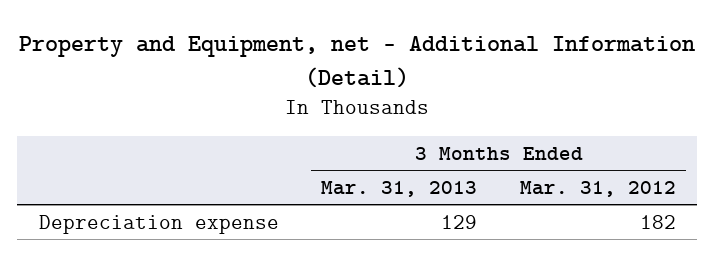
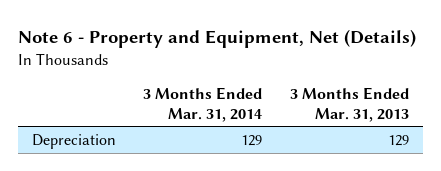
[19,36,696,89] Property and Equipment, net - Additional Information (Detail) -> [18,29,417,49] Note 6 - Property and Equipment, Net (Details)
[519,180,676,197] Mar. 31, 2012 -> none
none -> [143,87,263,122] 3 Months Ended Mar. 31, 2014
[38,214,279,234] Depreciation expense -> [31,134,116,150] Depreciation

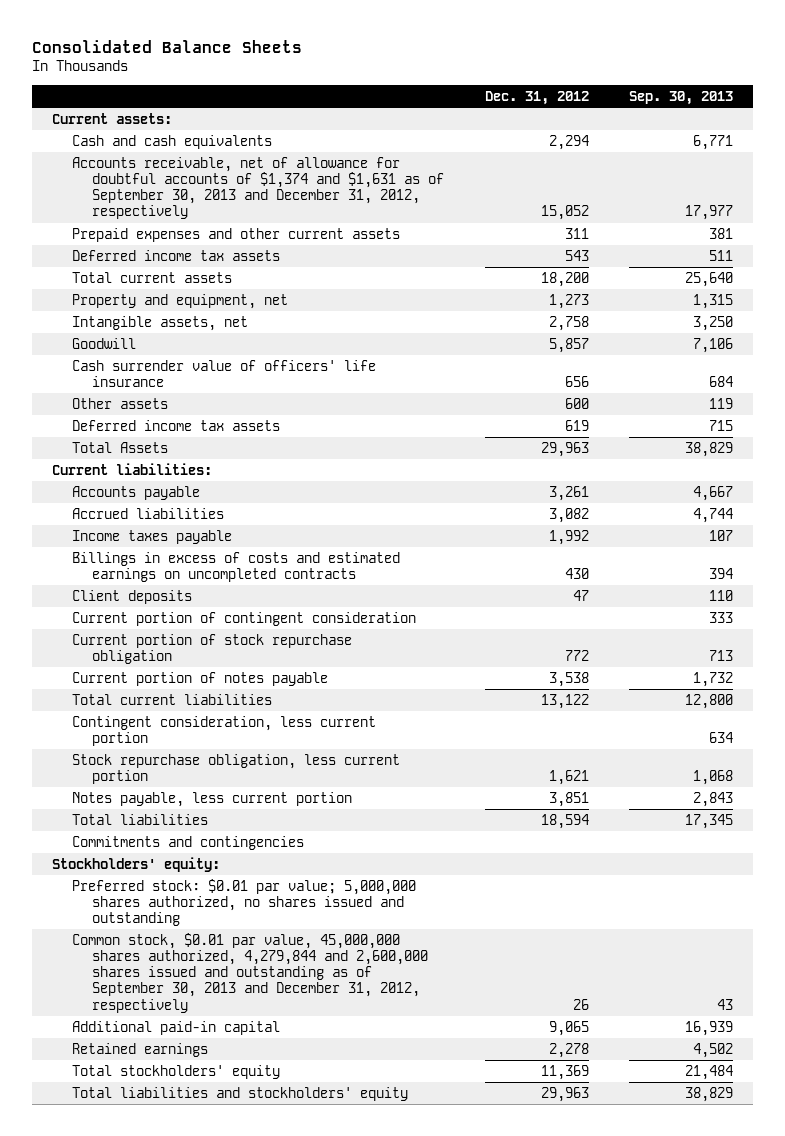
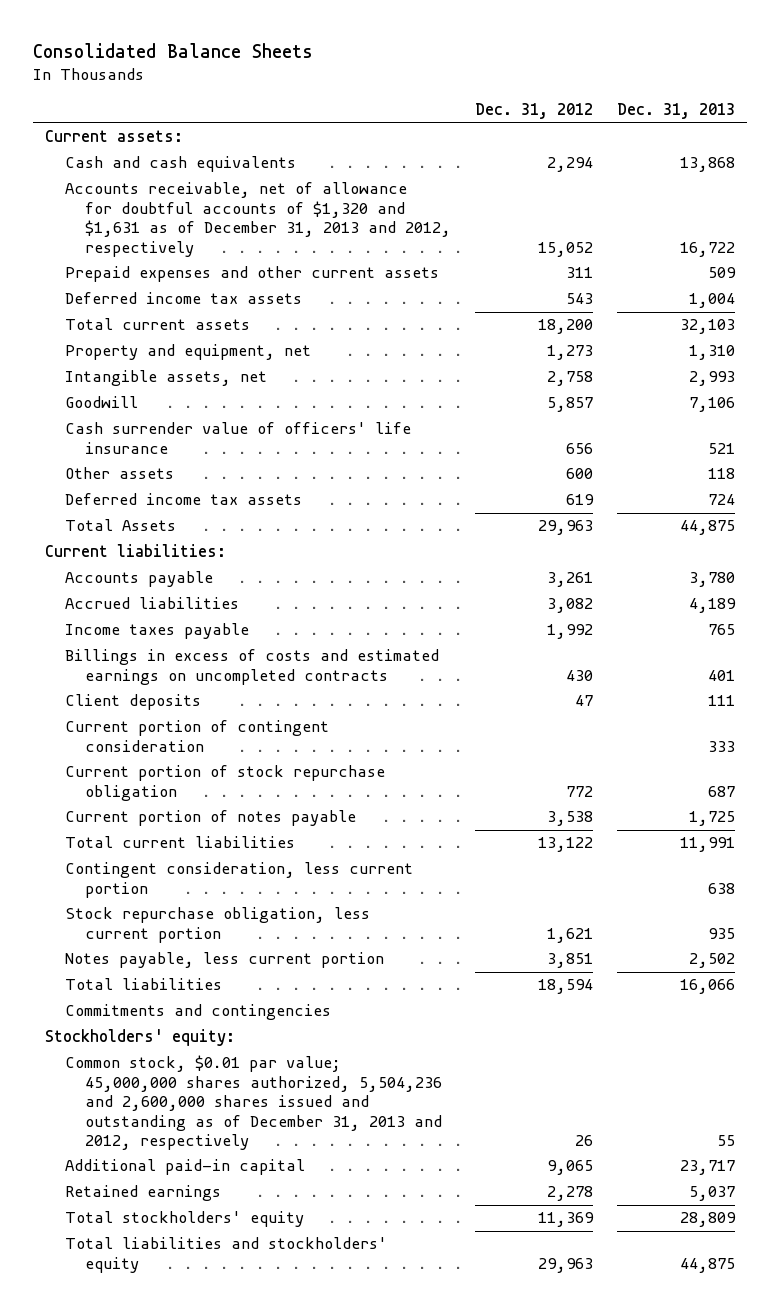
[628,90,733,105] Sep. 30, 2013 -> none
none -> [617,103,736,120] Dec. 31, 2013
[71,156,445,220] Accounts receivable, net of allowance for doubtful accounts of $1,374 and $1,631 as of September 30, 2013 and December 31, 2012, respectively -> [64,182,451,257] Accounts receivable, net of allowance for doubtful accounts of $1,320 and $1,631 as of December 31, 2013 and 2012, respectively
[71,878,416,927] Preferred stock: $0.01 par value; 5,000,000 shares authorized, no shares issued and outstanding -> none
[71,932,429,1013] Common stock, $0.01 par value, 45,000,000 shares authorized, 4,279,844 and 2,600,000 shares issued and outstanding as of September 30, 2013 and December 31, 2012, respectively -> [64,1055,442,1151] Common stock, $0.01 par value; 45,000,000 shares authorized, 5,504,236 and 2,600,000 shares issued and outstanding as of December 31, 2013 and 2012, respectively

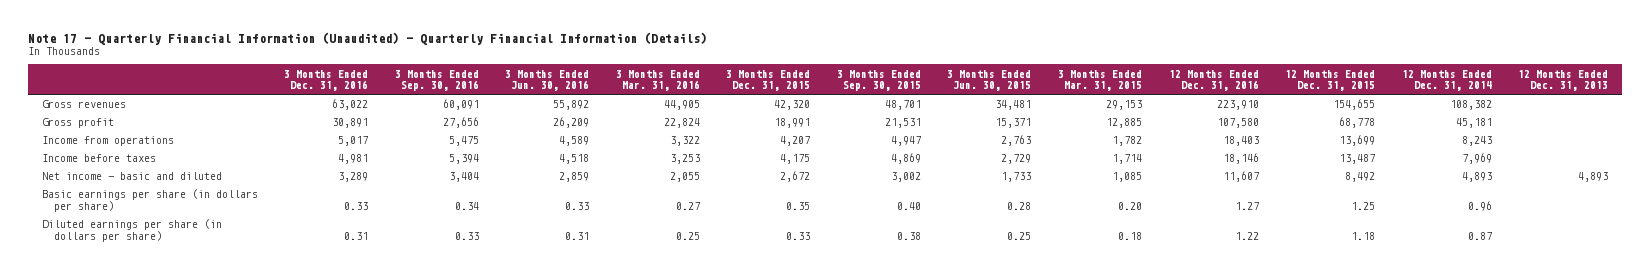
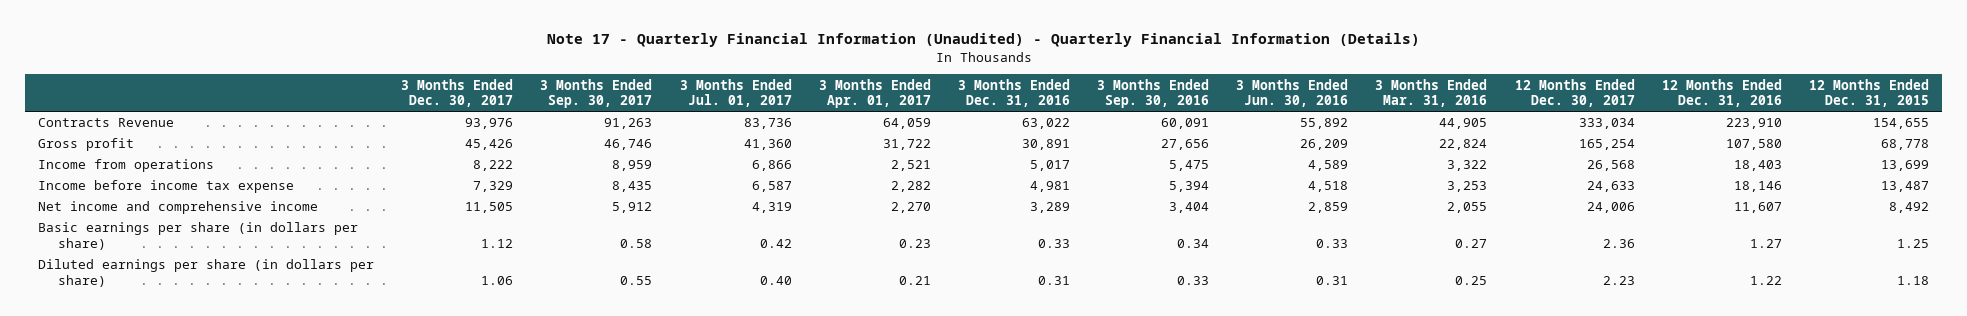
[726,69,811,92] 3 Months Ended Dec. 31, 2015 -> none
[836,69,921,92] 3 Months Ended Sep. 30, 2015 -> none
[947,69,1032,92] 3 Months Ended Jun. 30, 2015 -> none
[1057,69,1142,92] 3 Months Ended Mar. 31, 2015 -> none
[1401,69,1492,92] 12 Months Ended Dec. 31, 2014 -> none
[1518,69,1609,92] 12 Months Ended Dec. 31, 2013 -> none
none -> [401,78,514,108] 3 Months Ended Dec. 30, 2017
none -> [540,78,653,109] 3 Months Ended Sep. 30, 2017
none -> [679,78,792,108] 3 Months Ended Jul. 01, 2017
none -> [818,78,931,109] 3 Months Ended Apr. 01, 2017
none -> [1514,78,1635,108] 12 Months Ended Dec. 30, 2017
[41,100,126,109] Gross revenues -> [38,118,175,128] Contracts Revenue
[41,154,156,163] Income before taxes -> [38,180,295,194] Income before income tax expense
[41,172,222,181] Net income - basic and diluted -> [38,201,319,215] Net income and comprehensive income

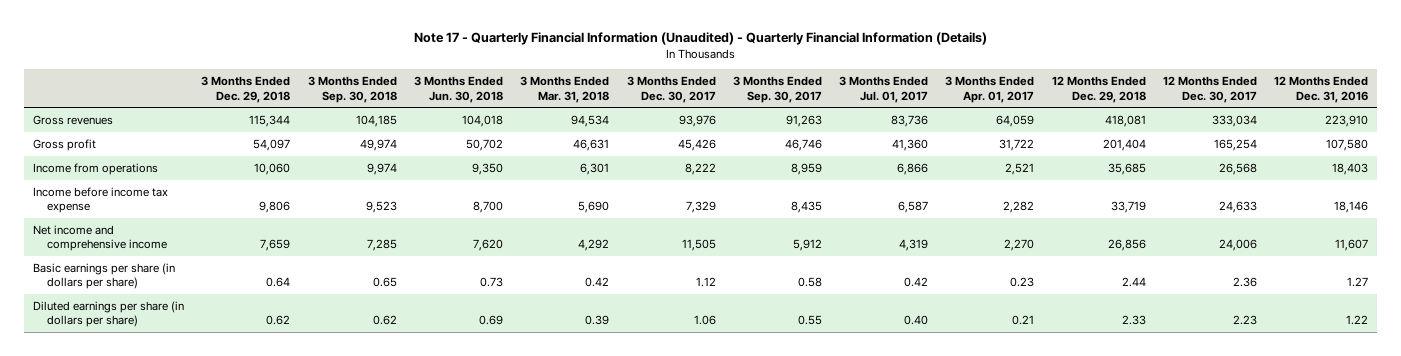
[957,78,1070,108] 3 Months Ended Dec. 31, 2016 -> none
[1097,78,1210,109] 3 Months Ended Sep. 30, 2016 -> none
[1236,78,1349,108] 3 Months Ended Jun. 30, 2016 -> none
[1375,78,1488,108] 3 Months Ended Mar. 31, 2016 -> none
[1808,78,1929,108] 12 Months Ended Dec. 31, 2015 -> none
none -> [201,76,291,103] 3 Months Ended Dec. 29, 2018
none -> [307,76,397,103] 3 Months Ended Sep. 30, 2018
none -> [413,76,503,103] 3 Months Ended Jun. 30, 2018
none -> [520,76,610,103] 3 Months Ended Mar. 31, 2018
none -> [1051,76,1146,103] 12 Months Ended Dec. 29, 2018
[38,118,175,128] Contracts Revenue -> [33,114,114,125] Gross revenues

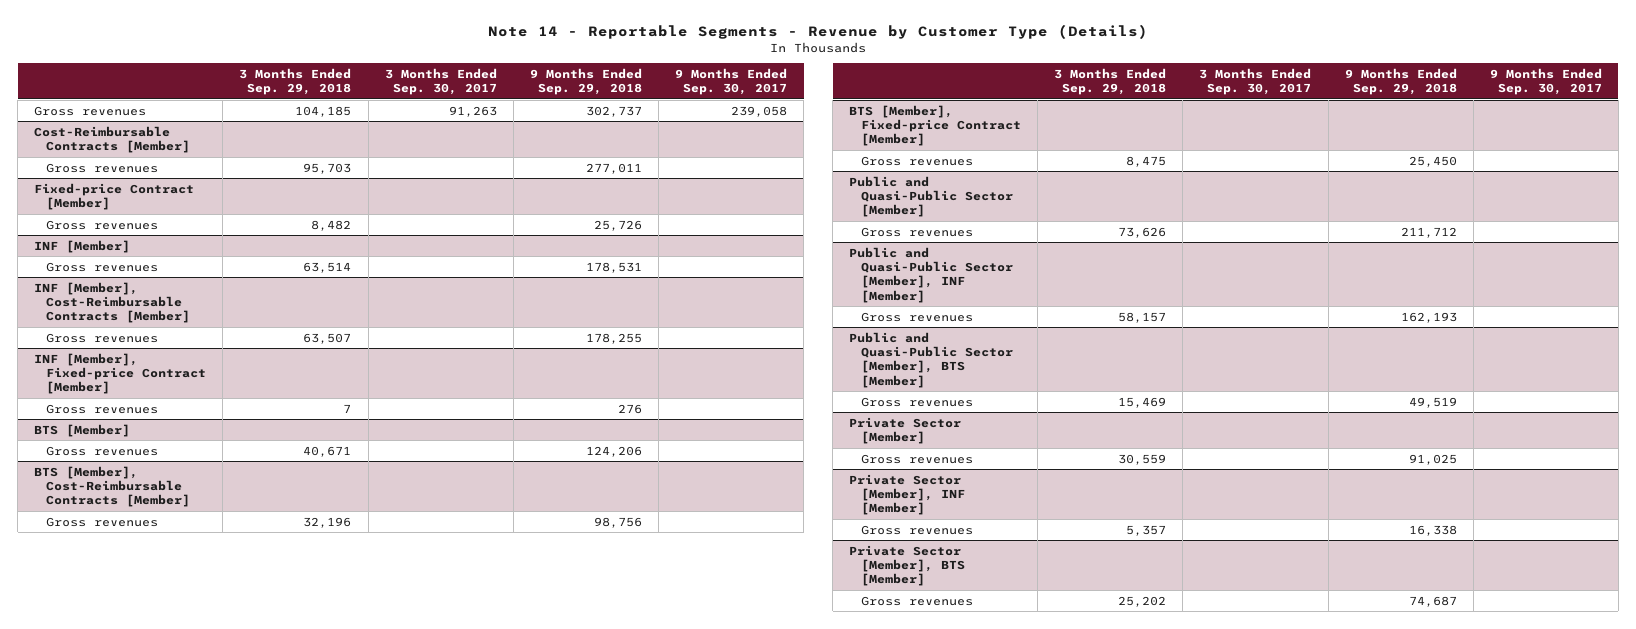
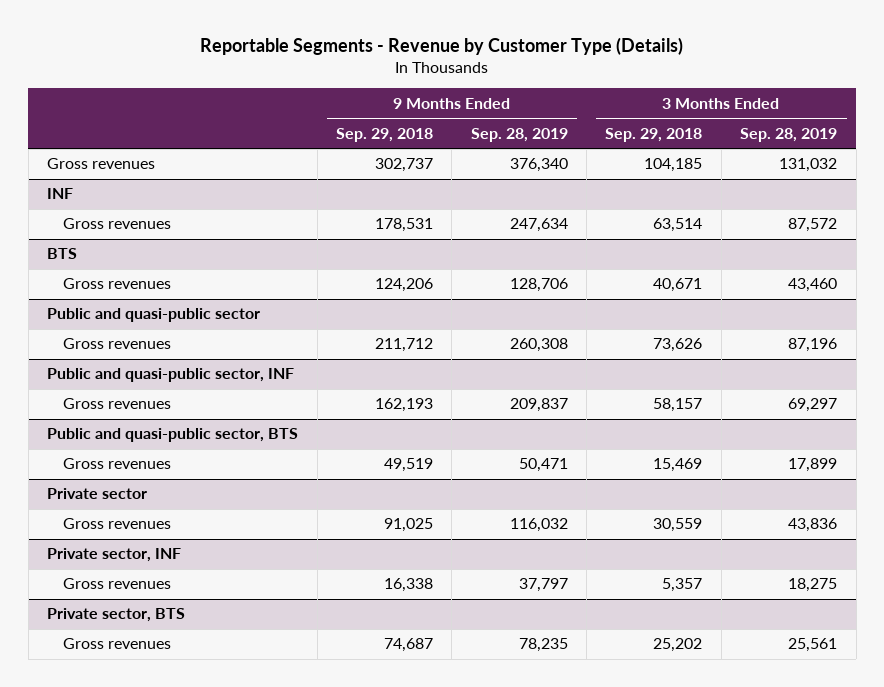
[488,23,1149,39] Note 14 - Reportable Segments - Revenue by Customer Type (Details) -> [200,37,684,56] Reportable Segments - Revenue by Customer Type (Details)
[384,68,497,96] 3 Months Ended Sep. 30, 2017 -> none
[674,68,787,96] 9 Months Ended Sep. 30, 2017 -> none
none -> [470,127,568,142] Sep. 28, 2019
none -> [740,127,838,142] Sep. 28, 2019
[34,125,191,154] Cost-Reimbursable Contracts [Member] -> none
[46,162,159,173] Gross revenues -> none
[34,182,195,211] Fixed-price Contract [Member] -> none
[46,219,159,230] Gross revenues -> none
[34,239,131,253] INF [Member] -> [47,188,74,200] INF
[34,281,191,324] INF [Member], Cost-Reimbursable Contracts [Member] -> none
[46,332,159,343] Gross revenues -> none
[34,352,207,395] INF [Member], Fixed-price Contract [Member] -> none
[46,403,159,414] Gross revenues -> none
[34,423,131,437] BTS [Member] -> [47,248,78,260] BTS
[34,465,191,508] BTS [Member], Cost-Reimbursable Contracts [Member] -> none
[46,516,159,527] Gross revenues -> none
[849,104,1022,147] BTS [Member], Fixed-price Contract [Member] -> none
[861,155,974,166] Gross revenues -> none
[849,175,1014,218] Public and Quasi-Public Sector [Member] -> [47,308,261,323] Public and quasi-public sector
[849,246,1014,303] Public and Quasi-Public Sector [Member], INF [Member] -> [47,368,295,383] Public and quasi-public sector, INF
[849,331,1014,388] Public and Quasi-Public Sector [Member], BTS [Member] -> [47,428,299,443] Public and quasi-public sector, BTS
[849,416,962,445] Private Sector [Member] -> [47,488,148,500] Private sector
[849,473,966,516] Private Sector [Member], INF [Member] -> [47,548,182,563] Private sector, INF
[849,544,966,587] Private Sector [Member], BTS [Member] -> [47,608,186,623] Private sector, BTS

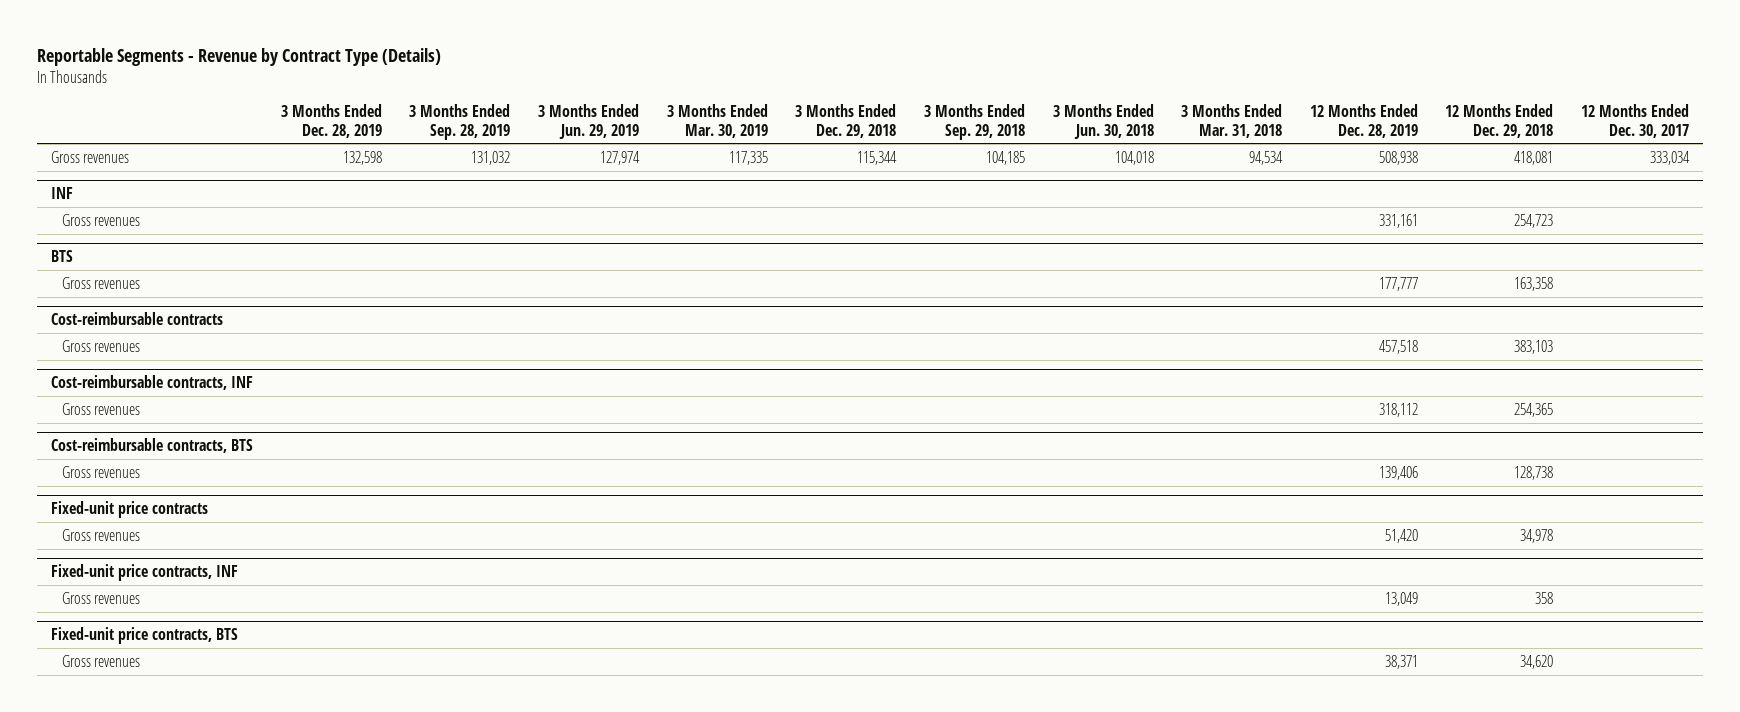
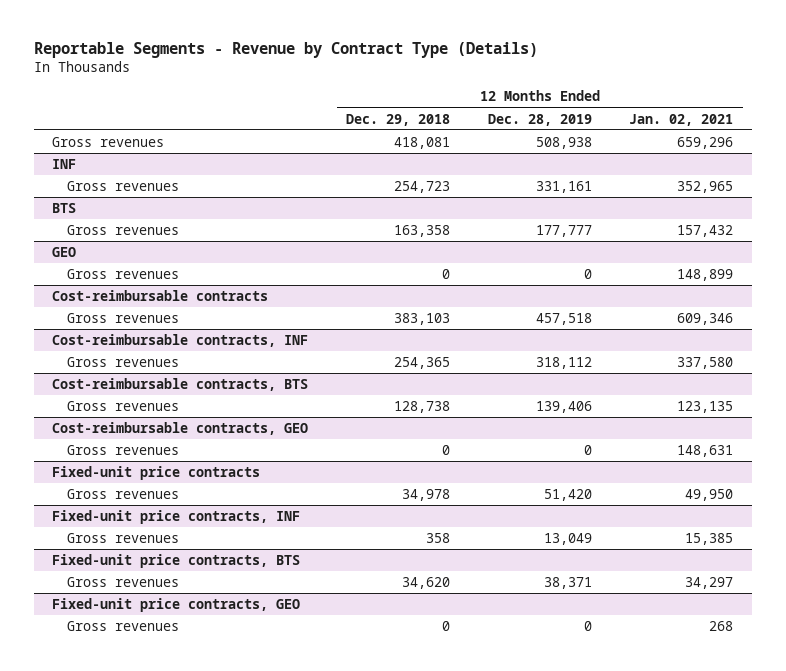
[280,104,382,138] 3 Months Ended Dec. 28, 2019 -> none
[409,104,511,140] 3 Months Ended Sep. 28, 2019 -> none
[538,104,640,139] 3 Months Ended Jun. 29, 2019 -> none
[666,104,768,138] 3 Months Ended Mar. 30, 2019 -> none
[795,104,897,138] 3 Months Ended Dec. 29, 2018 -> none
[923,104,1025,140] 3 Months Ended Sep. 29, 2018 -> none
[1052,104,1154,139] 3 Months Ended Jun. 30, 2018 -> none
[1181,104,1283,138] 3 Months Ended Mar. 31, 2018 -> none
[1581,104,1690,138] 12 Months Ended Dec. 30, 2017 -> none
none -> [629,113,734,126] Jan. 02, 2021
none -> [52,246,77,257] GEO
none -> [66,268,179,279] Gross revenues
none -> [52,421,309,435] Cost-reimbursable contracts, GEO
none -> [66,444,179,455] Gross revenues
none -> [52,597,301,612] Fixed-unit price contracts, GEO
none -> [66,620,179,631] Gross revenues

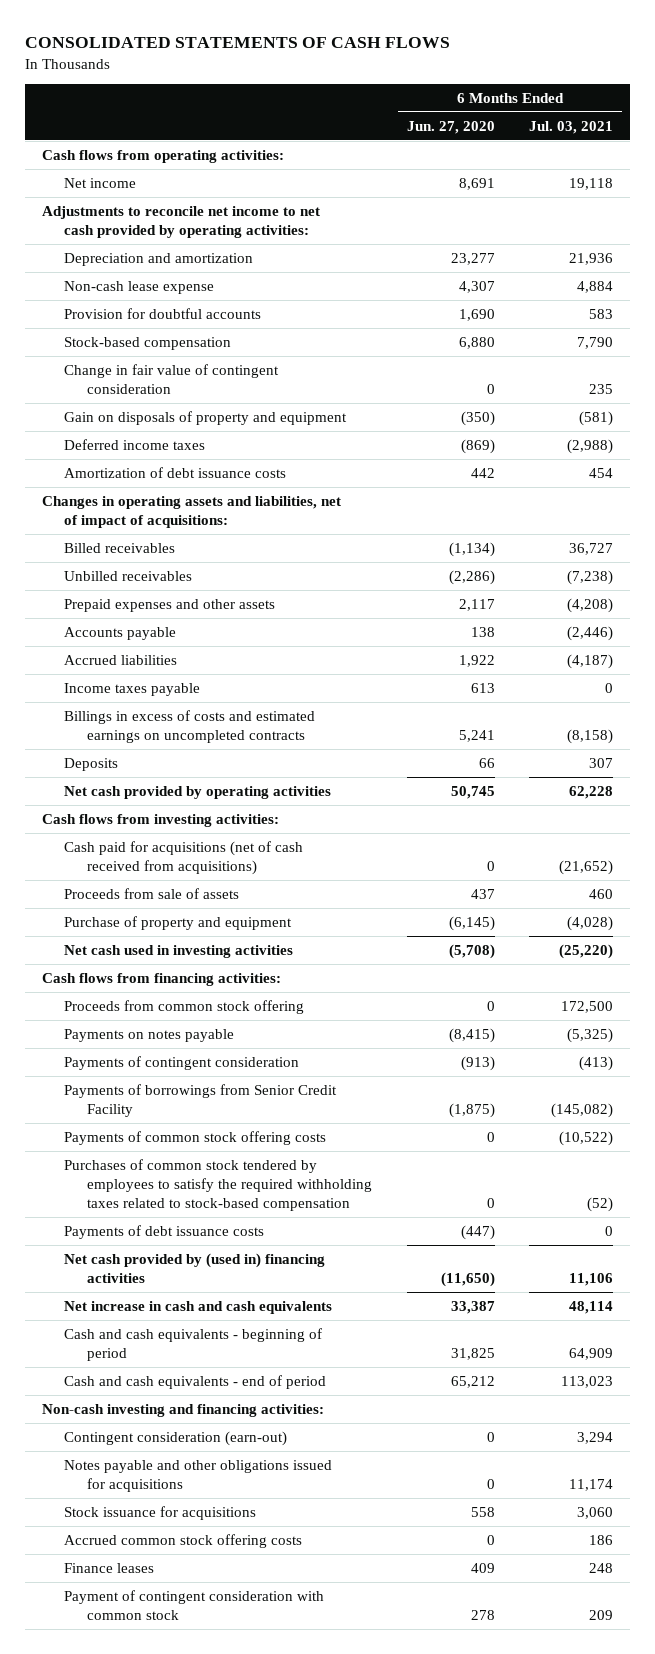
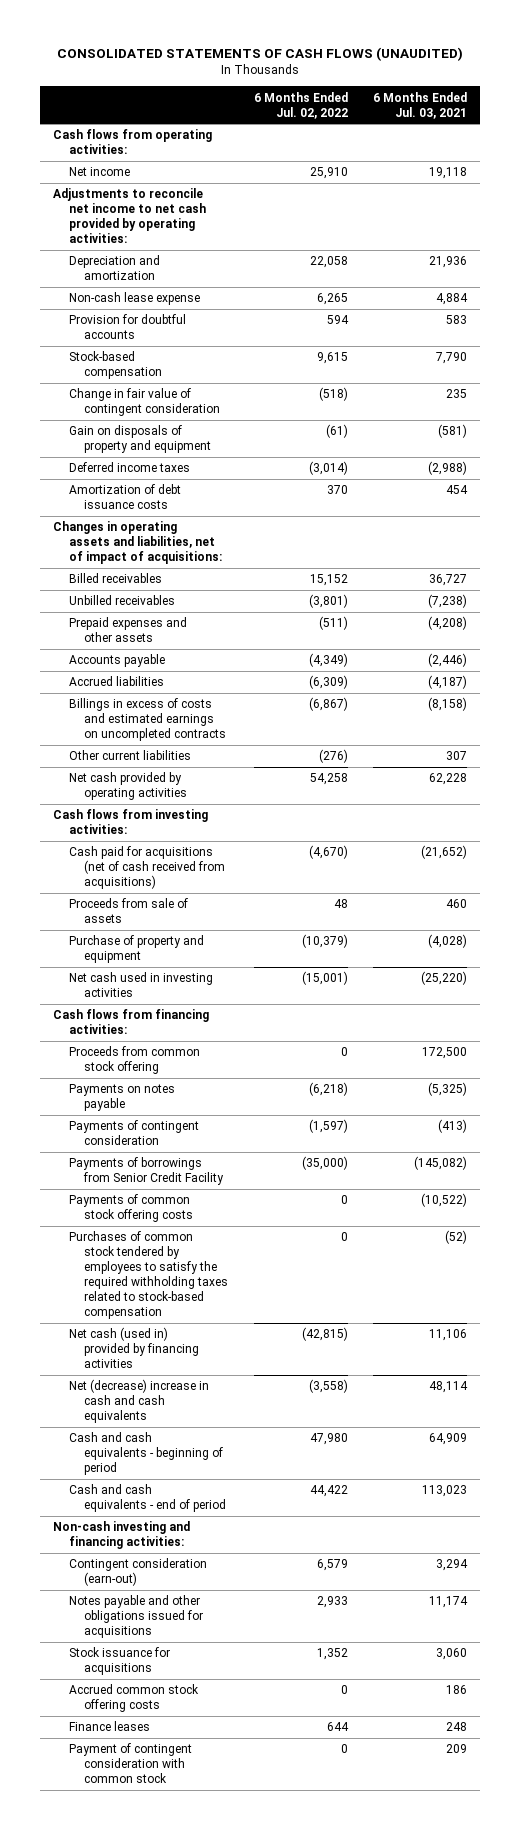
[24,37,450,49] CONSOLIDATED STATEMENTS OF CASH FLOWS -> [56,47,463,62] CONSOLIDATED STATEMENTS OF CASH FLOWS (UNAUDITED)
[406,120,495,134] Jun. 27, 2020 -> none
none -> [253,91,348,119] 6 Months Ended Jul. 02, 2022
[64,682,201,696] Income taxes payable -> none
[64,757,119,771] Deposits -> none
none -> [68,750,191,761] Other current liabilities
[64,1224,265,1239] Payments of debt issuance costs -> none
[64,1252,326,1283] Net cash provided by (used in) financing activities -> [68,1327,200,1369] Net cash (used in) provided by financing activities
[64,1300,333,1314] Net increase in cash and cash equivalents -> [68,1379,209,1424] Net (decrease) increase in cash and cash equivalents

